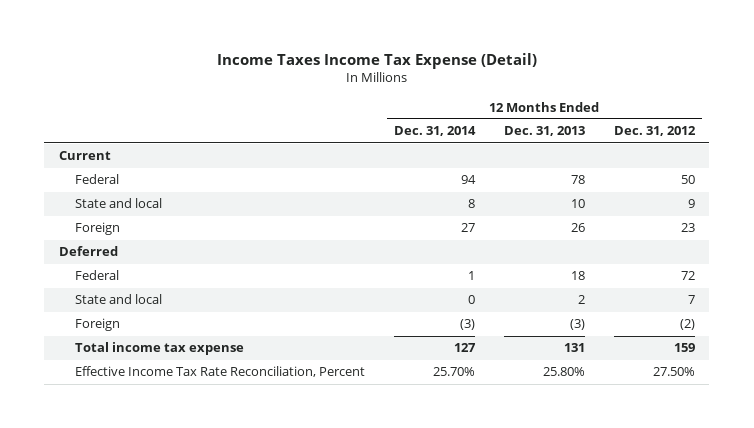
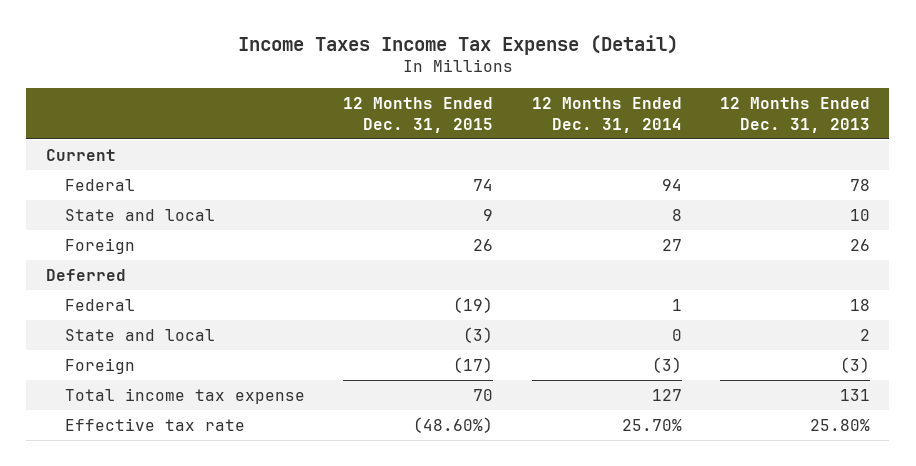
[613,126,696,137] Dec. 31, 2012 -> none
none -> [343,96,494,133] 12 Months Ended Dec. 31, 2015
[74,366,365,378] Effective Income Tax Rate Reconciliation, Percent -> [64,417,245,431] Effective tax rate

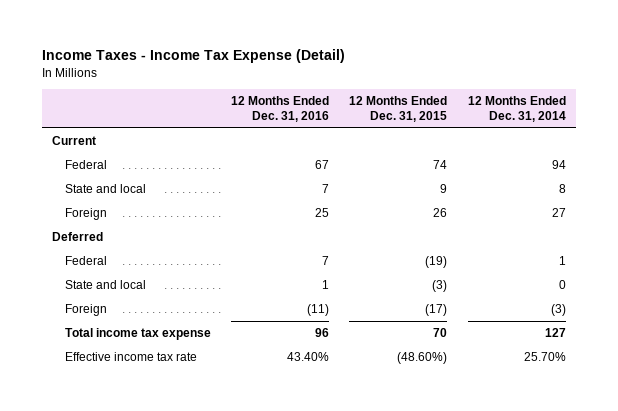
[237,34,678,55] Income Taxes Income Tax Expense (Detail) -> [41,49,345,64] Income Taxes - Income Tax Expense (Detail)
[720,96,871,133] 12 Months Ended Dec. 31, 2013 -> none
none -> [230,95,329,122] 12 Months Ended Dec. 31, 2016
[64,417,245,431] Effective tax rate -> [64,352,197,362] Effective income tax rate

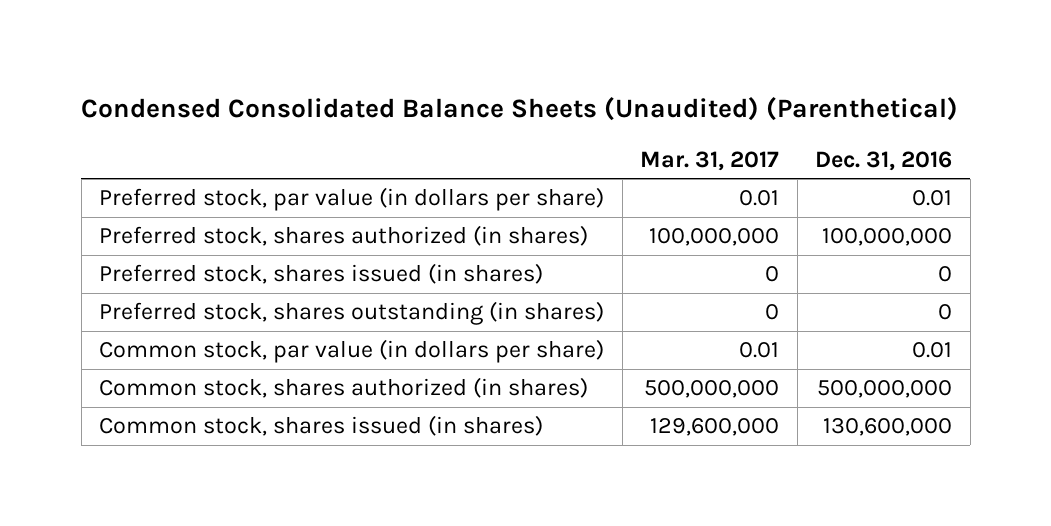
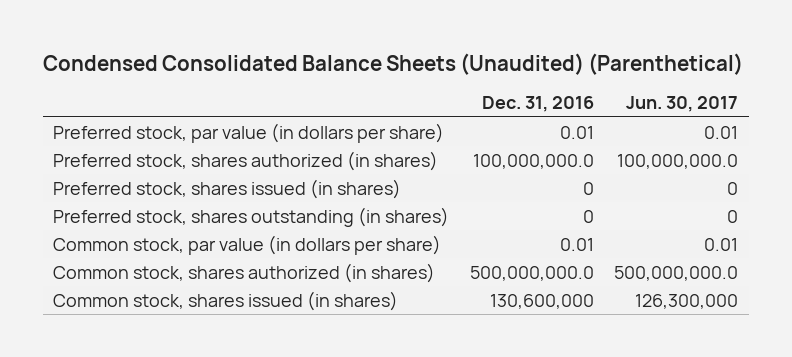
[640,150,780,171] Mar. 31, 2017 -> none
none -> [626,96,739,113] Jun. 30, 2017
[822,228,953,247] 100,000,000 -> [472,153,594,169] 100,000,000.0
[817,380,953,399] 500,000,000 -> [469,265,594,281] 500,000,000.0

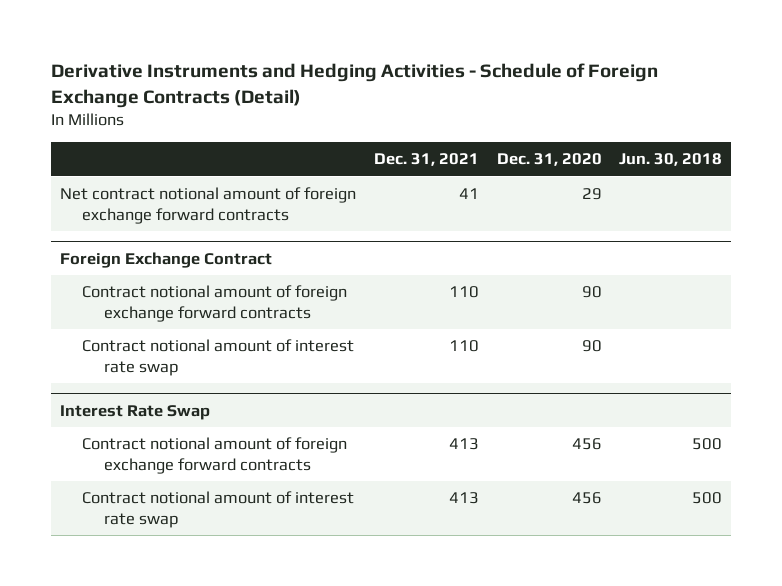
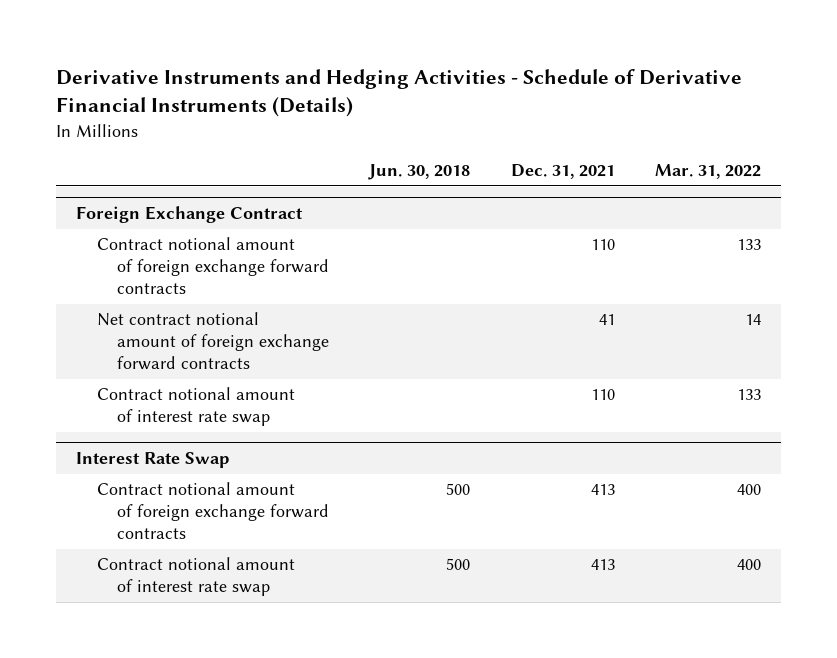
[51,62,659,108] Derivative Instruments and Hedging Activities - Schedule of Foreign Exchange Contracts (Detail) -> [56,69,743,118] Derivative Instruments and Hedging Activities - Schedule of Derivative Financial Instruments (Details)
[496,153,602,167] Dec. 31, 2020 -> none
none -> [655,164,762,180] Mar. 31, 2022
[60,187,357,224] Net contract notional amount of foreign exchange forward contracts -> none
none -> [96,312,329,370] Net contract notional amount of foreign exchange forward contracts

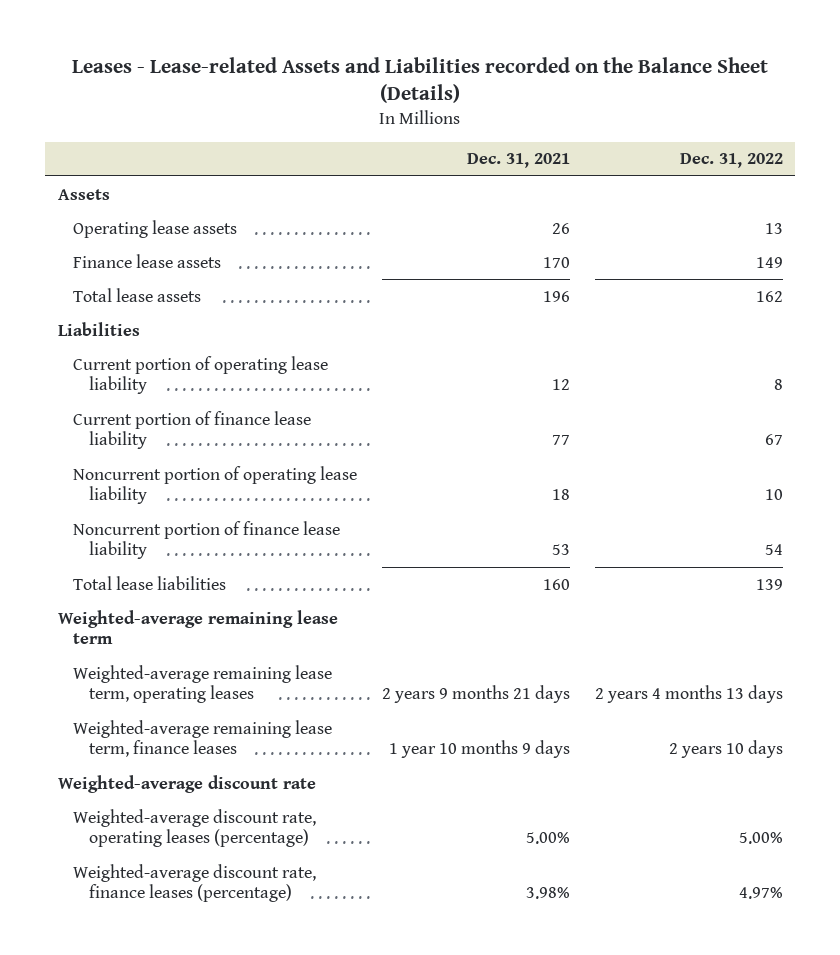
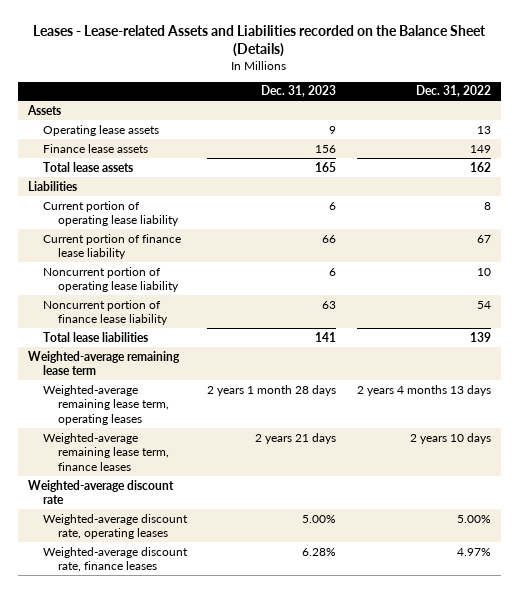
[467,153,571,169] Dec. 31, 2021 -> none
none -> [261,85,337,98] Dec. 31, 2023
[73,808,317,848] Weighted-average discount rate, operating leases (percentage) -> [42,513,188,540] Weighted-average discount rate, operating leases
[73,863,317,903] Weighted-average discount rate, finance leases (percentage) -> [42,546,188,573] Weighted-average discount rate, finance leases

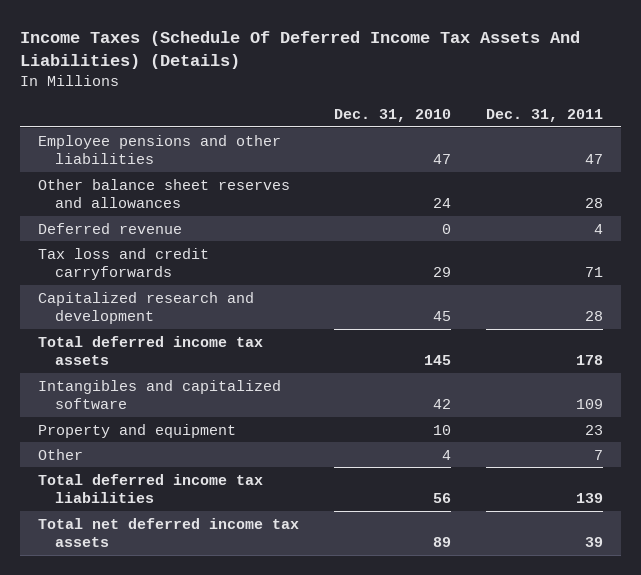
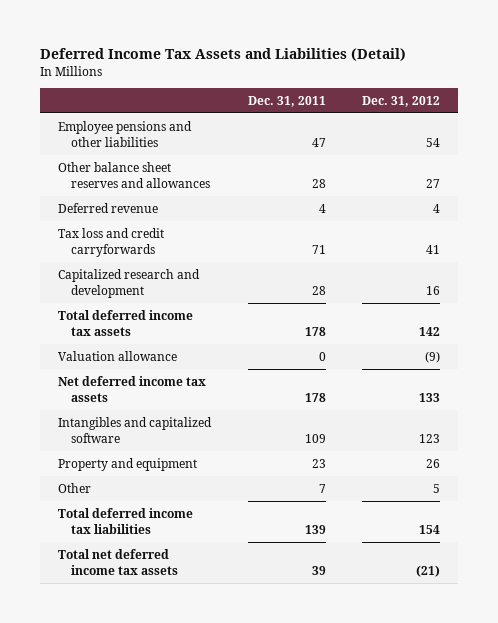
[20,31,581,70] Income Taxes (Schedule Of Deferred Income Tax Assets And Liabilities) (Details) -> [40,48,407,62] Deferred Income Tax Assets and Liabilities (Detail)
[333,108,451,122] Dec. 31, 2010 -> none
none -> [361,95,440,107] Dec. 31, 2012
none -> [58,350,178,361] Valuation allowance
none -> [58,375,207,402] Net deferred income tax assets

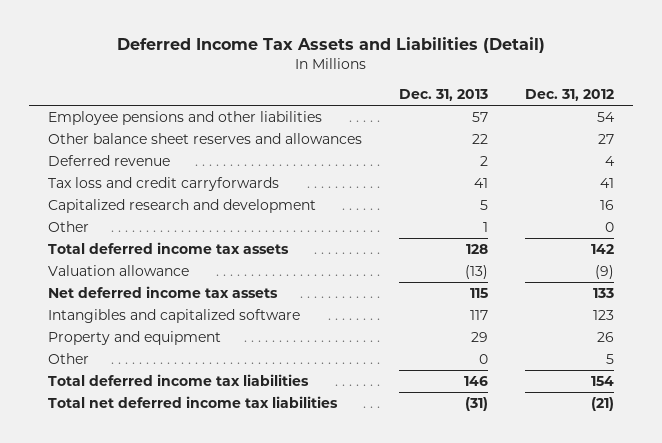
[247,95,326,107] Dec. 31, 2011 -> none
none -> [398,88,488,101] Dec. 31, 2013
none -> [47,220,89,232] Other
[58,548,179,575] Total net deferred income tax assets -> [47,395,338,408] Total net deferred income tax liabilities

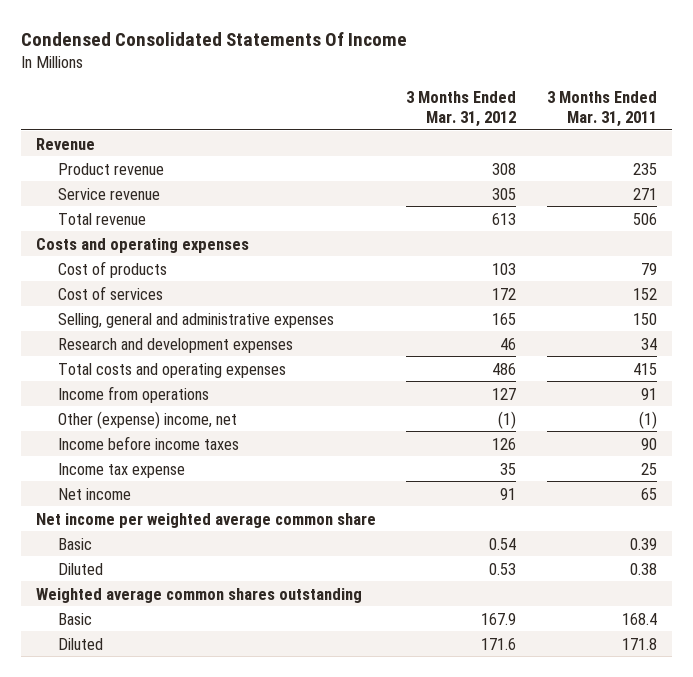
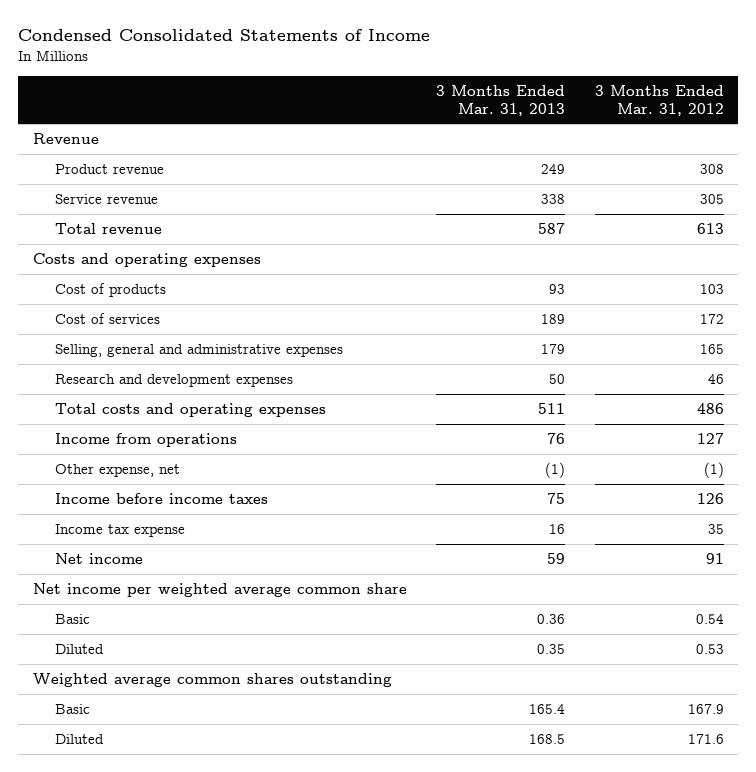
[20,32,407,47] Condensed Consolidated Statements Of Income -> [17,28,430,41] Condensed Consolidated Statements of Income
[547,91,658,128] 3 Months Ended Mar. 31, 2011 -> none
none -> [436,84,566,116] 3 Months Ended Mar. 31, 2013
[58,410,238,429] Other (expense) income, net -> [54,463,180,477] Other expense, net

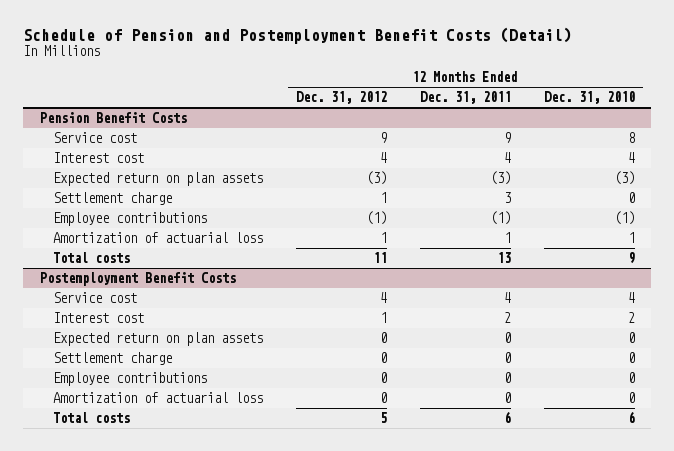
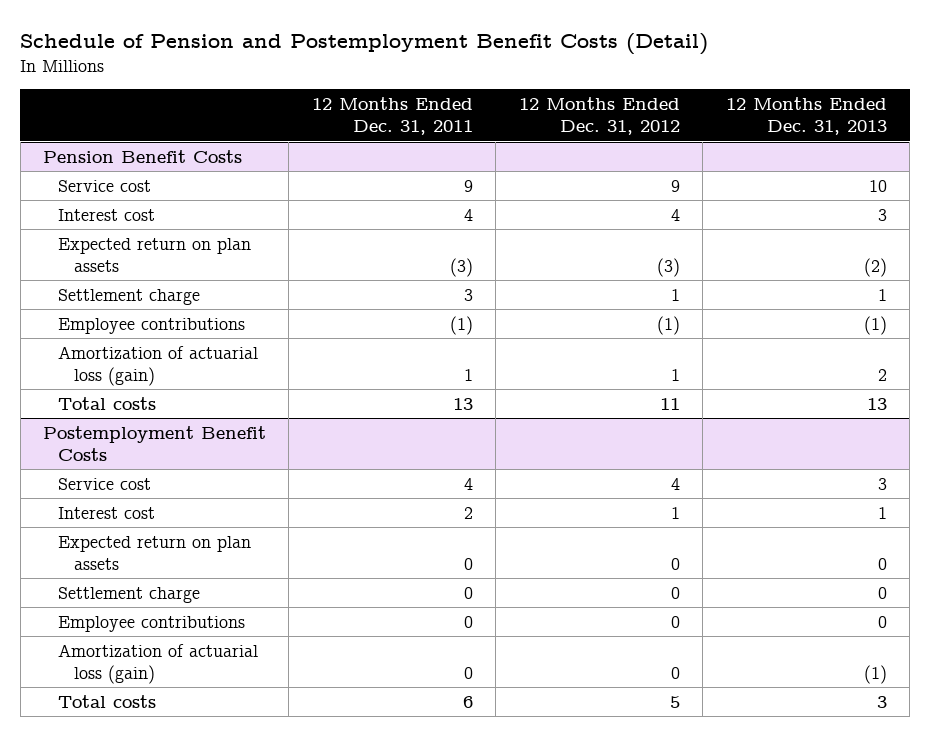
[543,91,635,105] Dec. 31, 2010 -> none
none -> [725,96,887,136] 12 Months Ended Dec. 31, 2013
[53,232,264,244] Amortization of actuarial loss -> [58,345,259,386] Amortization of actuarial loss (gain)
[53,392,264,404] Amortization of actuarial loss -> [58,643,259,684] Amortization of actuarial loss (gain)

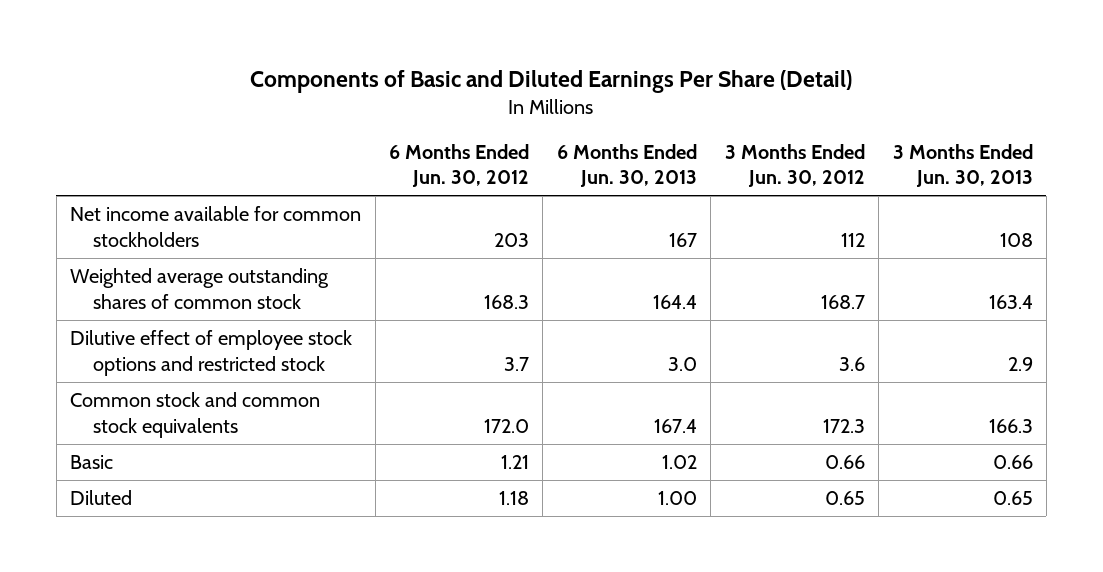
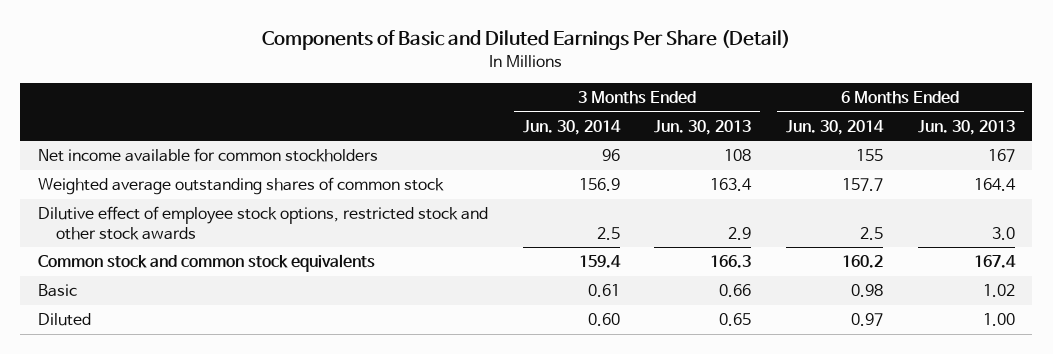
[388,143,529,188] 6 Months Ended Jun. 30, 2012 -> none
[724,143,865,188] 3 Months Ended Jun. 30, 2012 -> none
none -> [522,119,621,135] Jun. 30, 2014
none -> [786,119,885,135] Jun. 30, 2014
[70,330,353,376] Dilutive effect of employee stock options and restricted stock -> [37,206,488,240] Dilutive effect of employee stock options, restricted stock and other stock awards

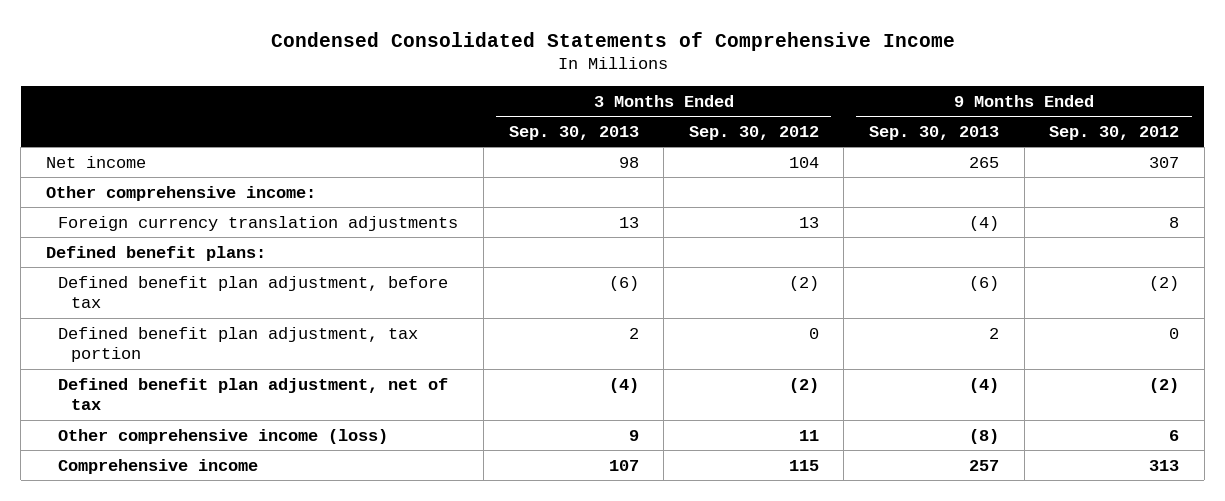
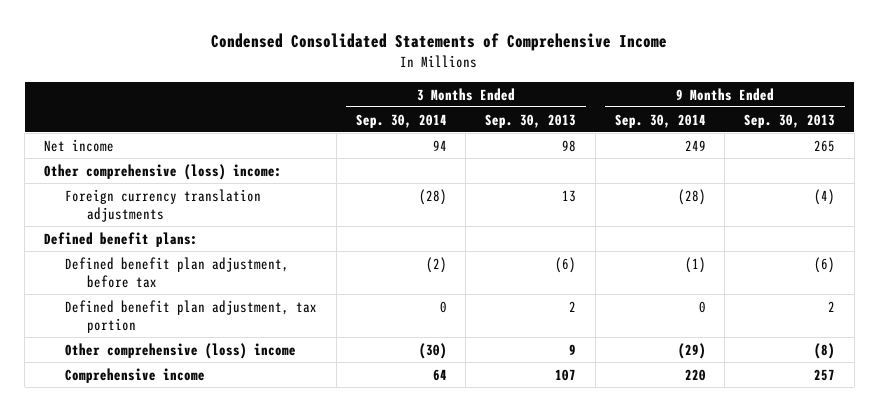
[688,125,819,140] Sep. 30, 2012 -> none
[1049,125,1180,140] Sep. 30, 2012 -> none
none -> [355,113,447,128] Sep. 30, 2014
none -> [614,113,706,128] Sep. 30, 2014
[45,185,316,201] Other comprehensive income: -> [43,163,282,180] Other comprehensive (loss) income:
[58,377,449,411] Defined benefit plan adjustment, net of tax -> none
[58,428,389,444] Other comprehensive income (loss) -> [65,342,297,359] Other comprehensive (loss) income

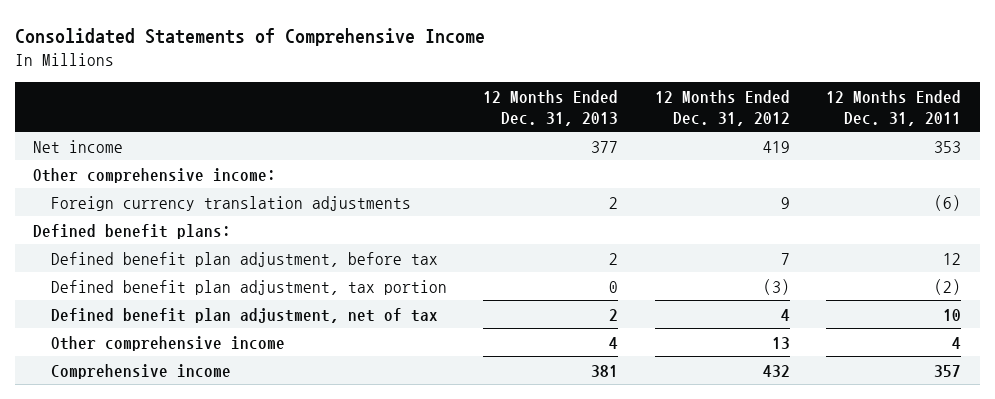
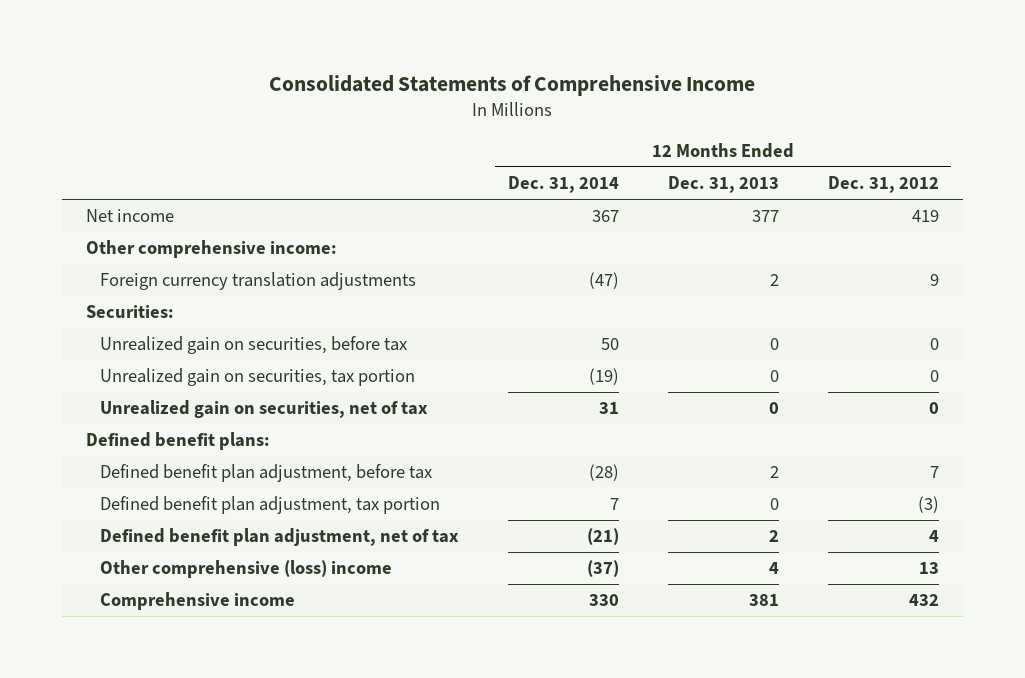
[826,89,962,126] 12 Months Ended Dec. 31, 2011 -> none
none -> [507,176,619,194] Dec. 31, 2014
none -> [86,305,175,319] Securities:
none -> [99,336,407,355] Unrealized gain on securities, before tax
none -> [99,368,415,387] Unrealized gain on securities, tax portion
none -> [99,400,428,419] Unrealized gain on securities, net of tax
[50,335,285,351] Other comprehensive income -> [99,560,392,579] Other comprehensive (loss) income

